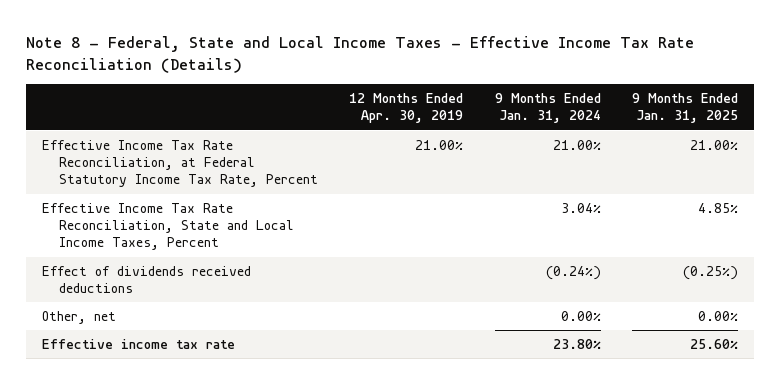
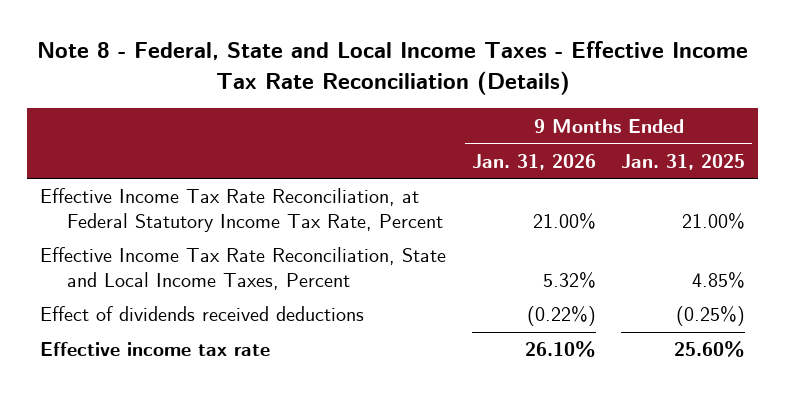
[349,93,464,124] 12 Months Ended Apr. 30, 2019 -> none
[494,93,601,124] 9 Months Ended Jan. 31, 2024 -> none
none -> [471,153,596,170] Jan. 31, 2026
[42,311,117,325] Other, net -> none

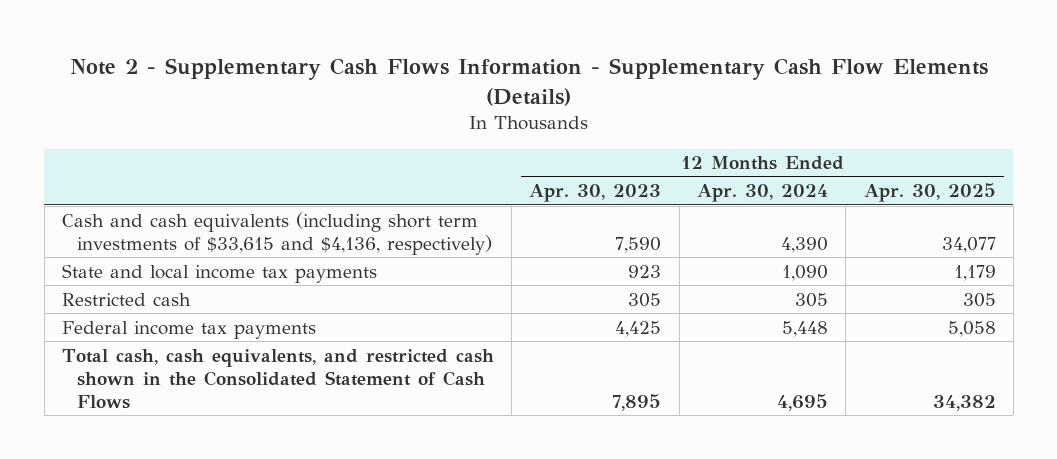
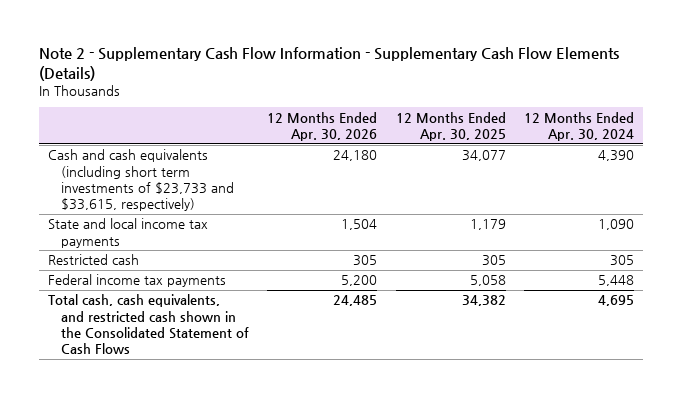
[69,57,988,106] Note 2 - Supplementary Cash Flows Information - Supplementary Cash Flow Elements (Details) -> [38,47,619,81] Note 2 - Supplementary Cash Flow Information - Supplementary Cash Flow Elements (Details)
[529,184,662,203] Apr. 30, 2023 -> none
none -> [267,111,378,142] 12 Months Ended Apr. 30, 2026
[61,211,492,255] Cash and cash equivalents (including short term investments of $33,615 and $4,136, respectively) -> [48,149,234,212] Cash and cash equivalents (including short term investments of $23,733 and $33,615, respectively)

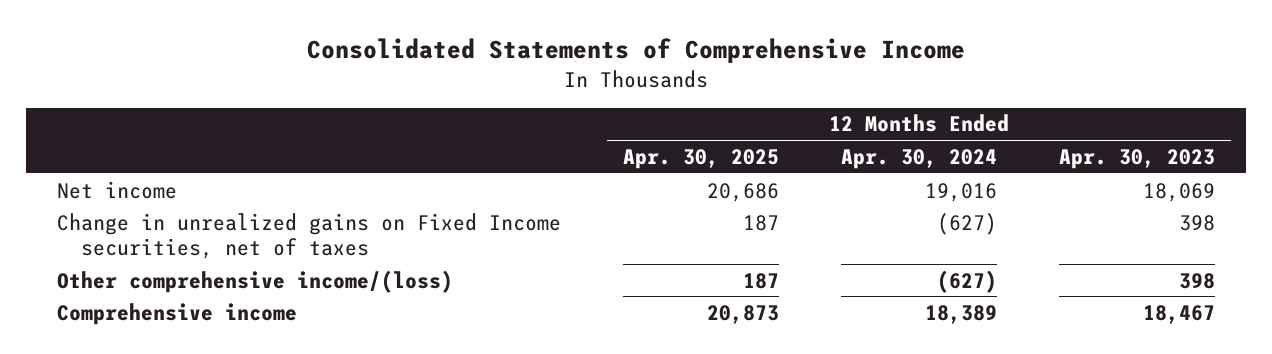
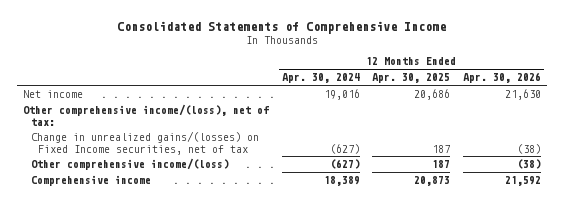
[1059,148,1216,169] Apr. 30, 2023 -> none
none -> [462,72,541,84] Apr. 30, 2026
none -> [23,104,270,126] Other comprehensive income/(loss), net of tax:
[56,212,561,259] Change in unrealized gains on Fixed Income securities, net of taxes -> [30,131,259,155] Change in unrealized gains/(losses) on Fixed Income securities, net of tax

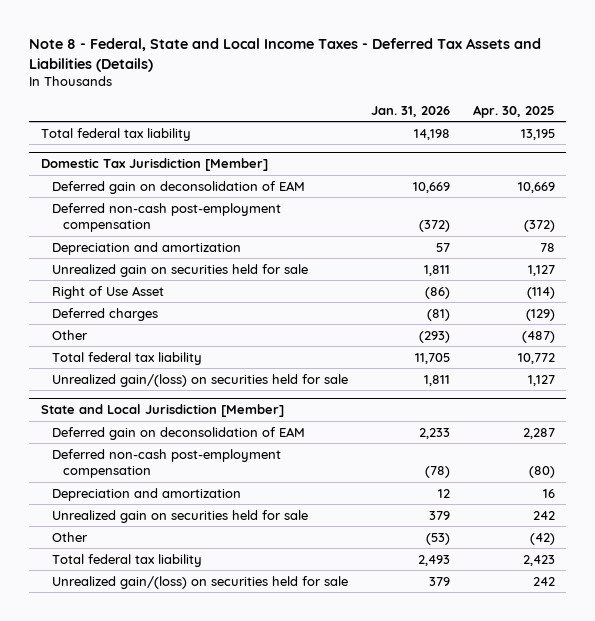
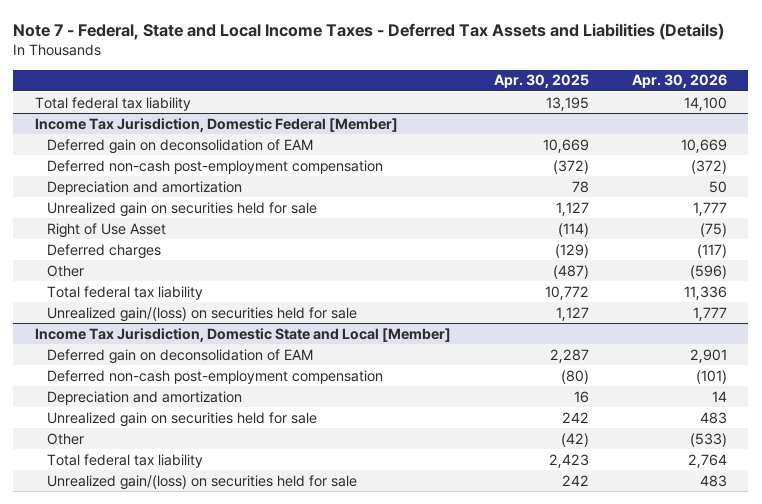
[29,38,542,72] Note 8 - Federal, State and Local Income Taxes - Deferred Tax Assets and Liabilities (Details) -> [13,22,725,40] Note 7 - Federal, State and Local Income Taxes - Deferred Tax Assets and Liabilities (Details)
[370,105,450,117] Jan. 31, 2026 -> none
none -> [631,74,727,89] Apr. 30, 2026
[40,157,268,171] Domestic Tax Jurisdiction [Member] -> [34,117,398,132] Income Tax Jurisdiction, Domestic Federal [Member]
[40,403,284,417] State and Local Jurisdiction [Member] -> [34,327,451,342] Income Tax Jurisdiction, Domestic State and Local [Member]

